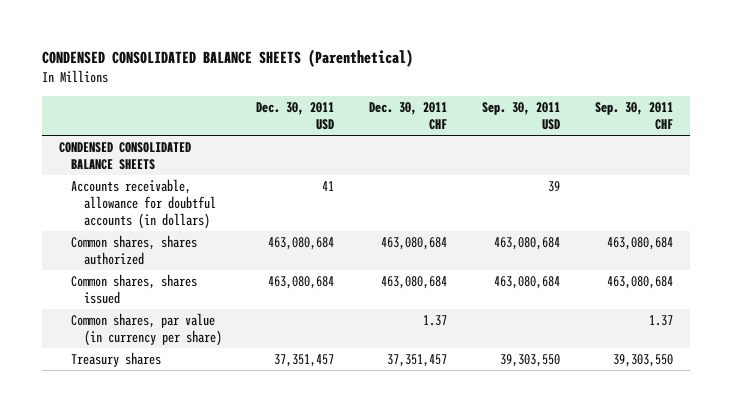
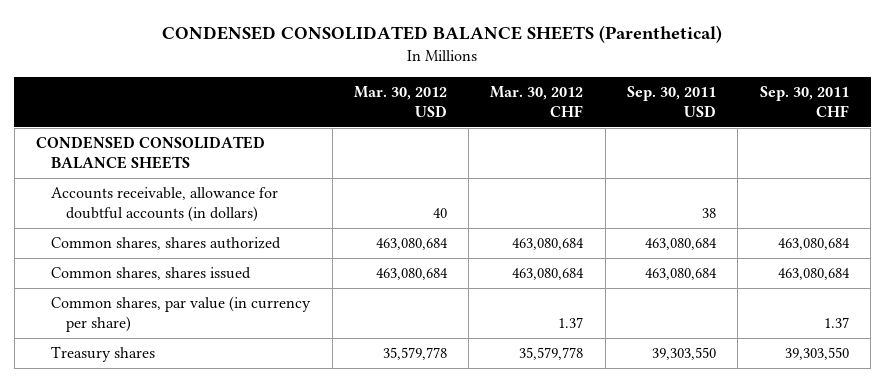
[256,102,335,131] Dec. 30, 2011 USD -> none
[369,102,448,131] Dec. 30, 2011 CHF -> none
none -> [353,86,447,117] Mar. 30, 2012 USD
none -> [490,86,584,117] Mar. 30, 2012 CHF
[548,180,561,192] 39 -> [702,208,717,219] 38

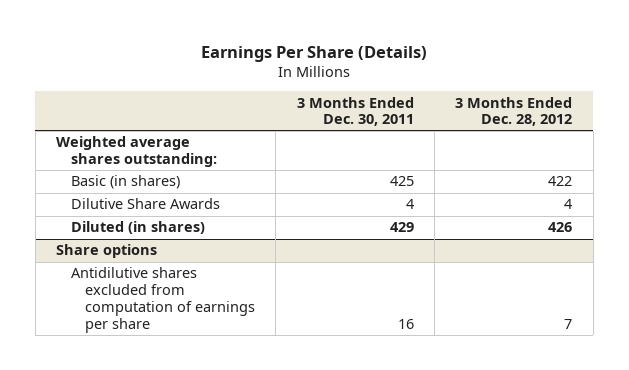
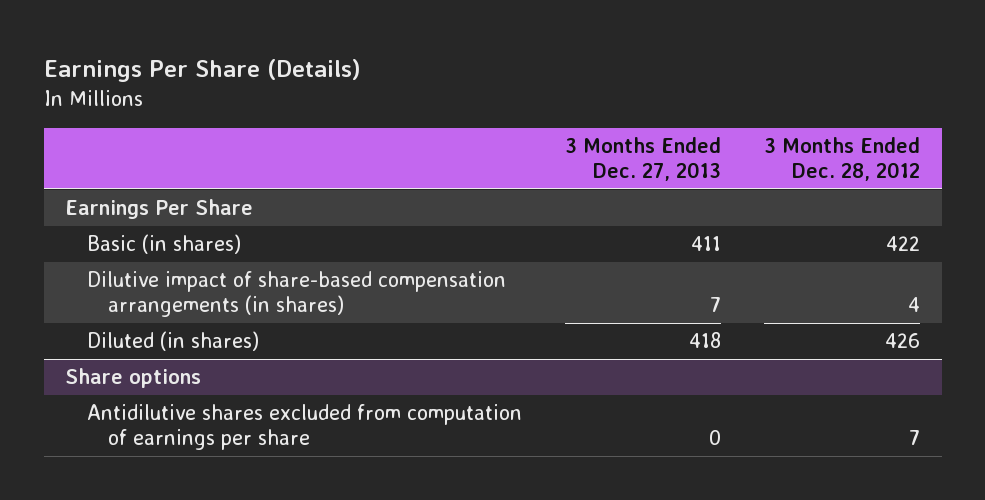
[296,96,414,127] 3 Months Ended Dec. 30, 2011 -> none
none -> [564,136,721,181] 3 Months Ended Dec. 27, 2013
[56,136,217,168] Weighted average shares outstanding: -> none
none -> [65,199,254,220] Earnings Per Share
[70,198,220,210] Dilutive Share Awards -> [86,271,506,318] Dilutive impact of share-based compensation arrangements (in shares)

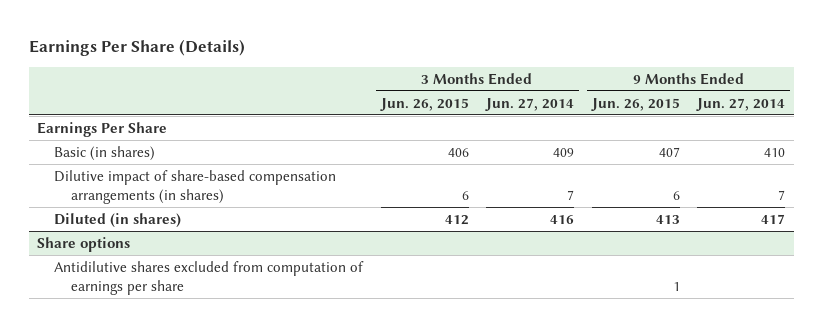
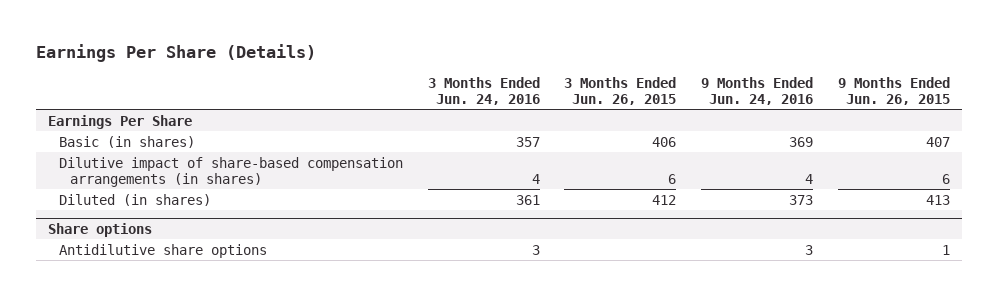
[485,97,575,111] Jun. 27, 2014 -> none
[696,97,786,111] Jun. 27, 2014 -> none
none -> [427,76,540,106] 3 Months Ended Jun. 24, 2016
none -> [701,76,814,106] 9 Months Ended Jun. 24, 2016
[54,260,365,295] Antidilutive shares excluded from computation of earnings per share -> [58,243,267,258] Antidilutive share options

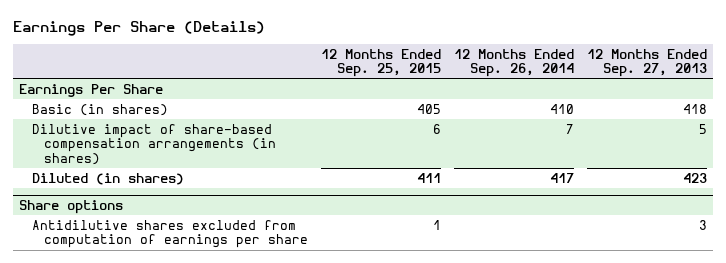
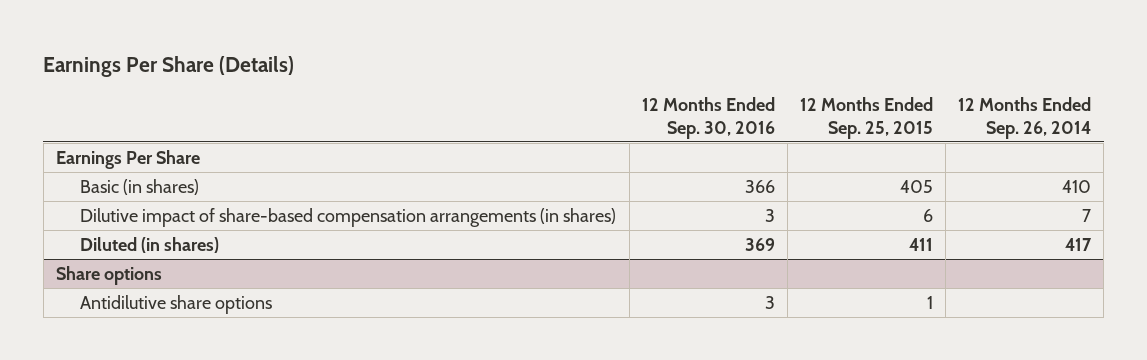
[586,48,707,78] 12 Months Ended Sep. 27, 2013 -> none
none -> [641,96,775,139] 12 Months Ended Sep. 30, 2016
[31,219,309,249] Antidilutive shares excluded from computation of earnings per share -> [80,294,273,314] Antidilutive share options

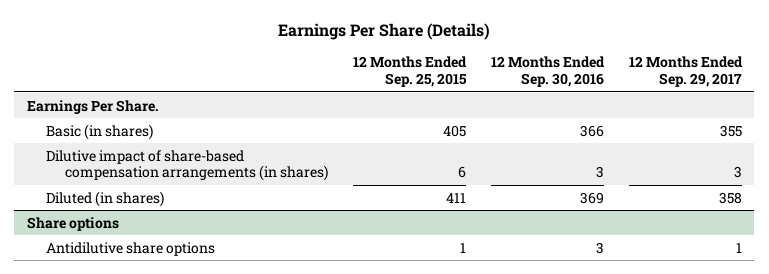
[957,96,1091,139] 12 Months Ended Sep. 26, 2014 -> none
none -> [628,56,743,88] 12 Months Ended Sep. 29, 2017
[55,149,200,169] Earnings Per Share -> [26,99,159,114] Earnings Per Share.

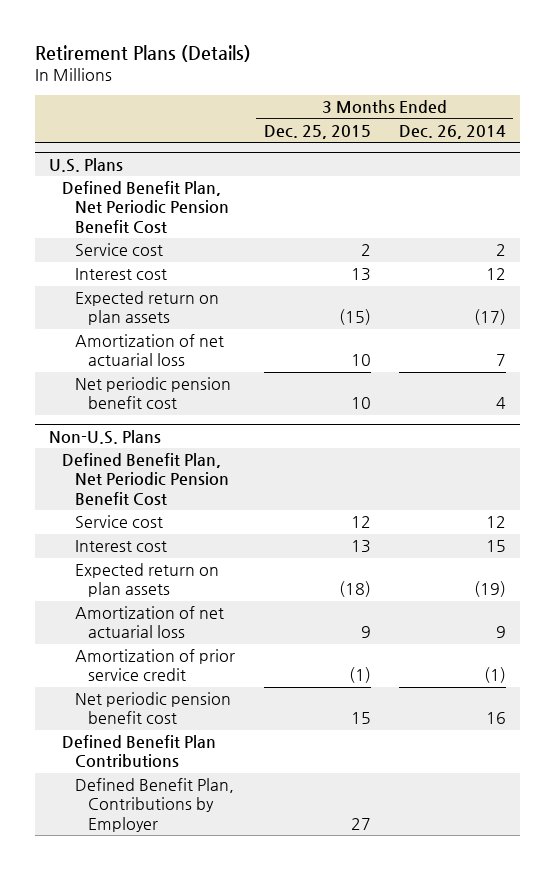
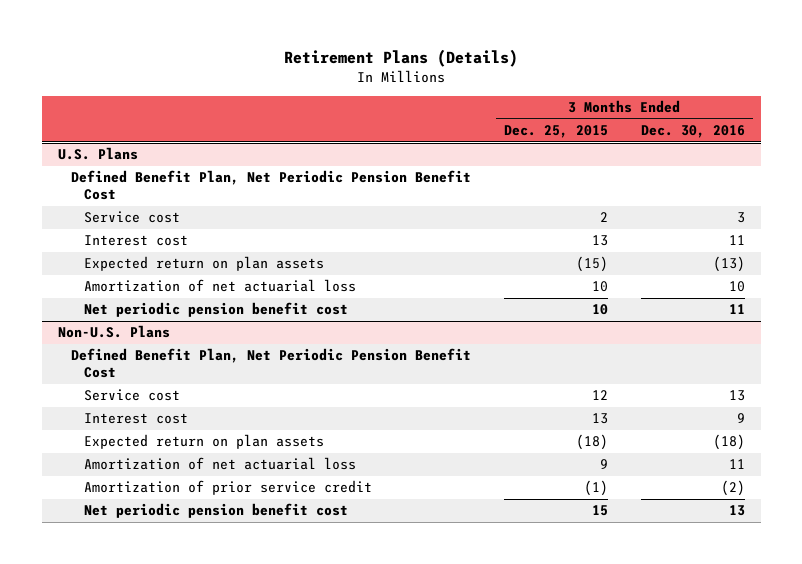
[399,124,507,139] Dec. 26, 2014 -> none
none -> [640,125,745,139] Dec. 30, 2016
[62,735,217,768] Defined Benefit Plan Contributions -> none
[75,778,235,832] Defined Benefit Plan, Contributions by Employer -> none

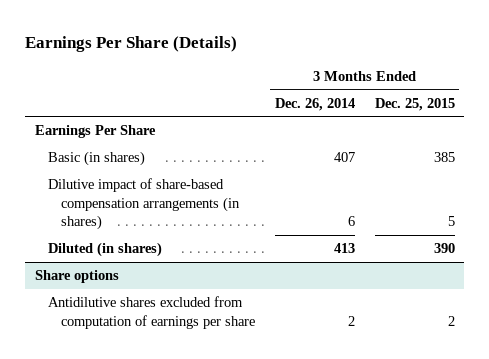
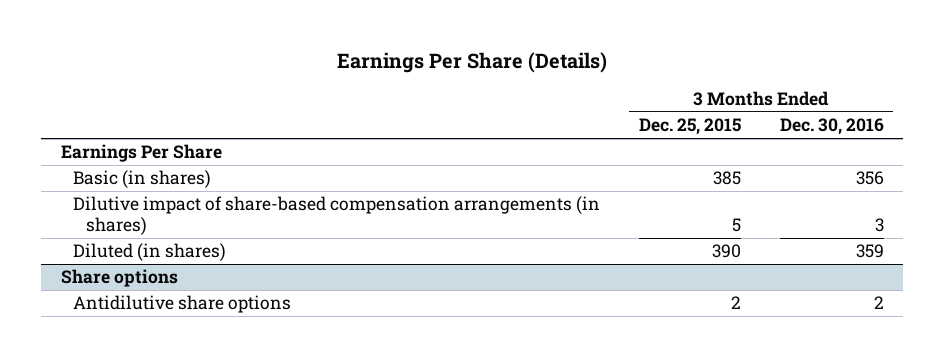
[274,97,355,111] Dec. 26, 2014 -> none
none -> [779,118,884,136] Dec. 30, 2016
[47,296,256,329] Antidilutive shares excluded from computation of earnings per share -> [73,295,292,314] Antidilutive share options

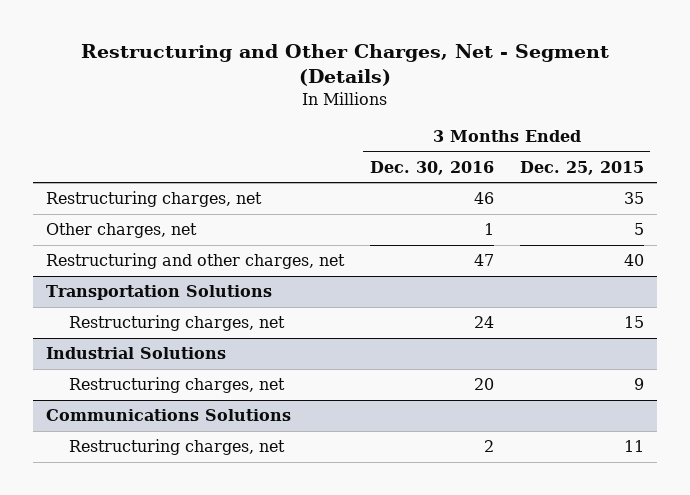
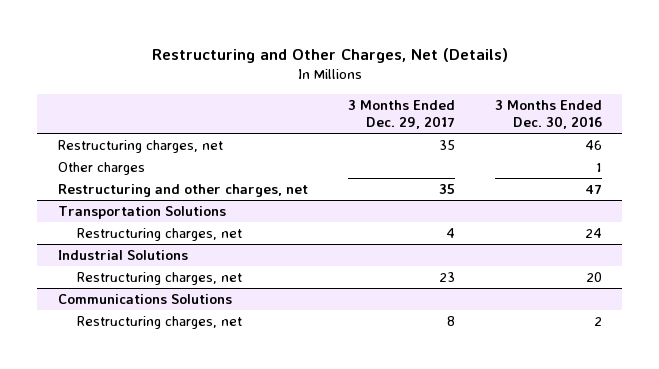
[80,43,609,87] Restructuring and Other Charges, Net - Segment (Details) -> [151,47,508,63] Restructuring and Other Charges, Net (Details)
[519,160,644,175] Dec. 25, 2015 -> none
none -> [347,99,455,129] 3 Months Ended Dec. 29, 2017
[45,223,197,239] Other charges, net -> [57,162,145,176] Other charges

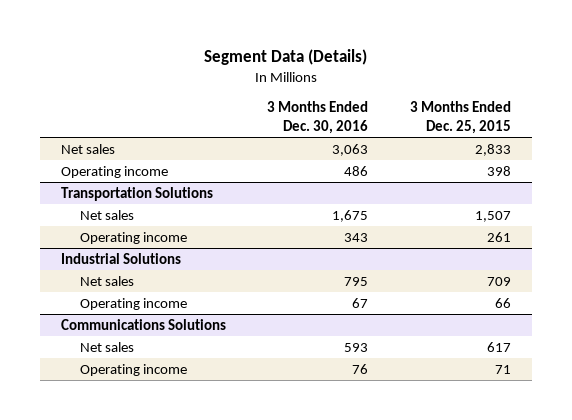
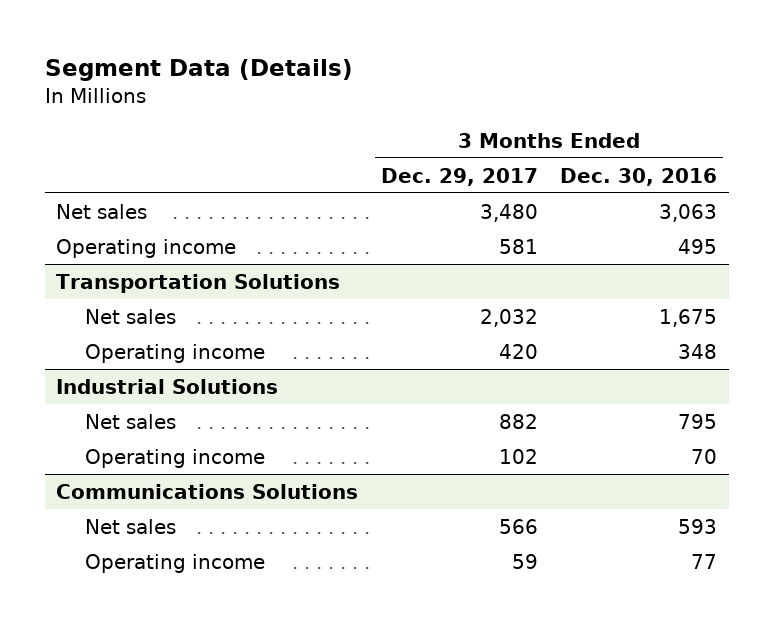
[410,101,512,134] 3 Months Ended Dec. 25, 2015 -> none
none -> [380,167,538,186] Dec. 29, 2017
[344,165,369,176] 486 -> [678,238,718,254] 495
[344,232,369,242] 343 -> [678,343,718,359] 348
[352,297,369,308] 67 -> [691,448,718,464] 70
[352,363,369,374] 76 -> [691,553,718,569] 77

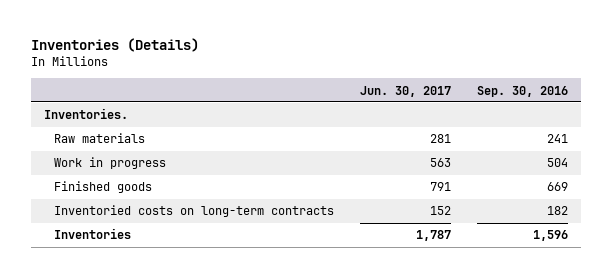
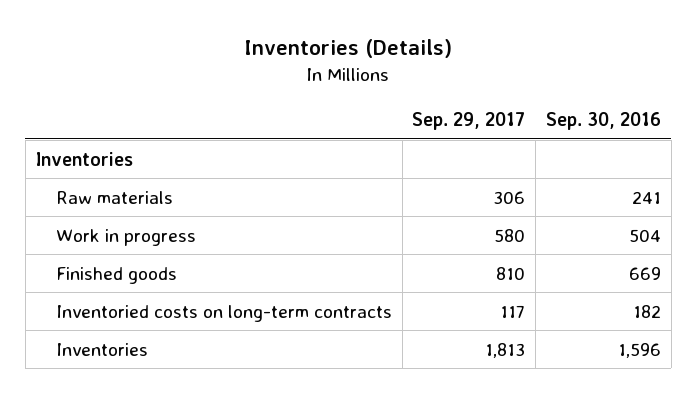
[359,85,451,97] Jun. 30, 2017 -> none
none -> [412,111,526,130] Sep. 29, 2017
[43,108,128,120] Inventories. -> [35,151,133,166] Inventories

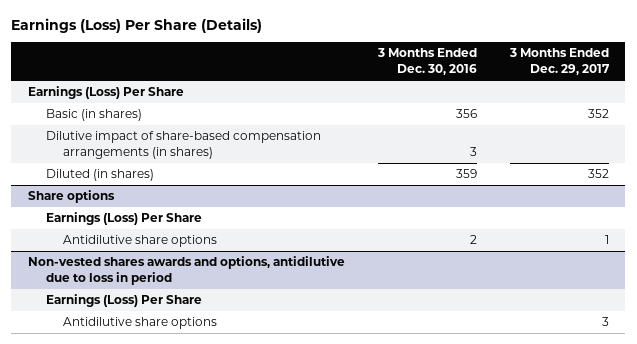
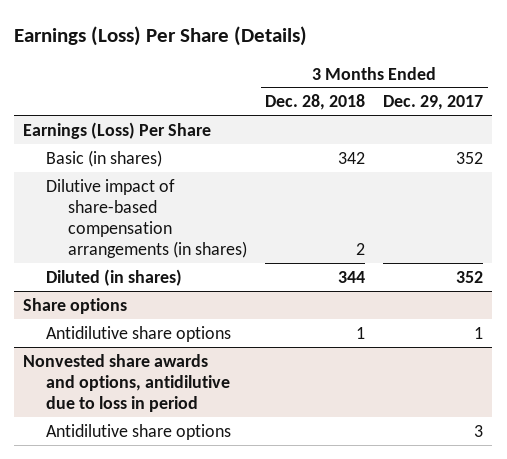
[376,48,477,75] 3 Months Ended Dec. 30, 2016 -> none
none -> [265,94,366,111] Dec. 28, 2018
[45,212,202,226] Earnings (Loss) Per Share -> none
[45,294,202,308] Earnings (Loss) Per Share -> none
[27,256,345,285] Non-vested shares awards and options, antidilutive due to loss in period -> [23,353,230,413] Nonvested share awards and options, antidilutive due to loss in period

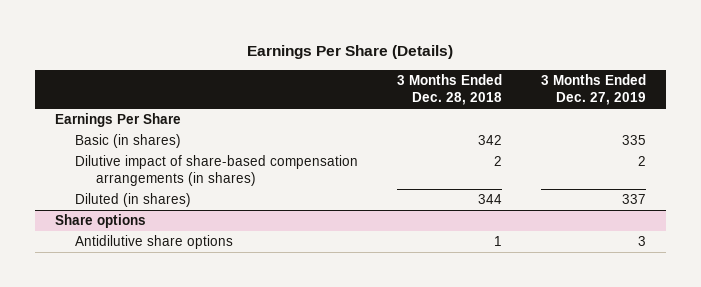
[14,26,308,47] Earnings (Loss) Per Share (Details) -> [247,45,454,60] Earnings Per Share (Details)
[383,95,484,111] Dec. 29, 2017 -> none
none -> [541,74,647,106] 3 Months Ended Dec. 27, 2019
[23,121,212,139] Earnings (Loss) Per Share -> [54,113,181,128] Earnings Per Share
[23,353,230,413] Nonvested share awards and options, antidilutive due to loss in period -> none
[45,423,231,440] Antidilutive share options -> none

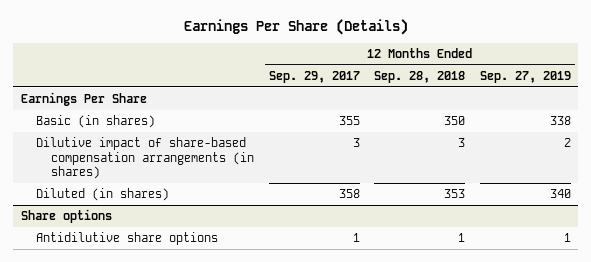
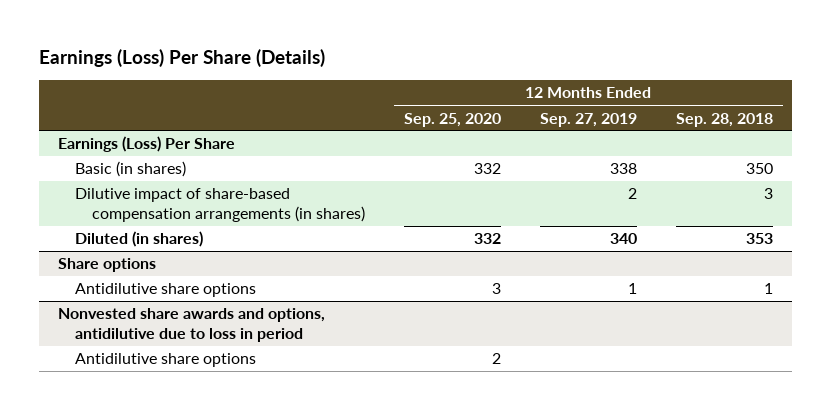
[183,19,408,36] Earnings Per Share (Details) -> [38,48,325,67] Earnings (Loss) Per Share (Details)
[268,70,360,83] Sep. 29, 2017 -> none
none -> [403,112,501,127] Sep. 25, 2020
[20,92,147,107] Earnings Per Share -> [58,136,236,153] Earnings (Loss) Per Share
none -> [58,308,326,343] Nonvested share awards and options, antidilutive due to loss in period
none -> [75,353,257,368] Antidilutive share options

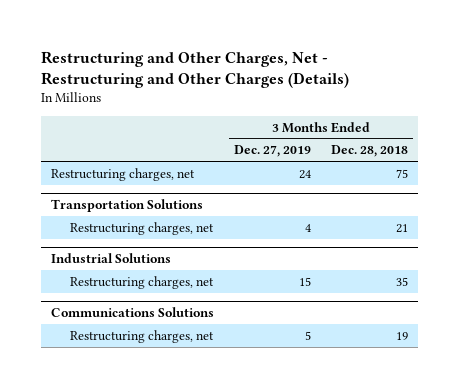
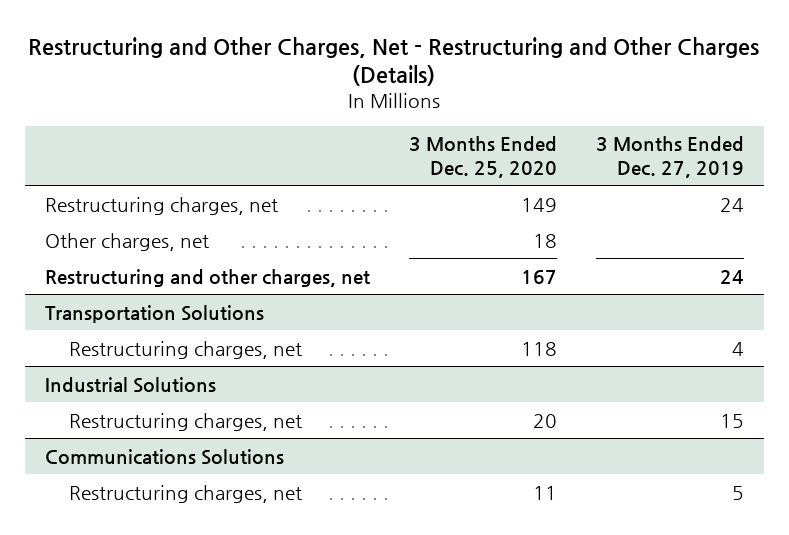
[330,145,408,158] Dec. 28, 2018 -> none
none -> [408,136,557,178] 3 Months Ended Dec. 25, 2020
none -> [44,232,209,251] Other charges, net
none -> [44,268,370,287] Restructuring and other charges, net

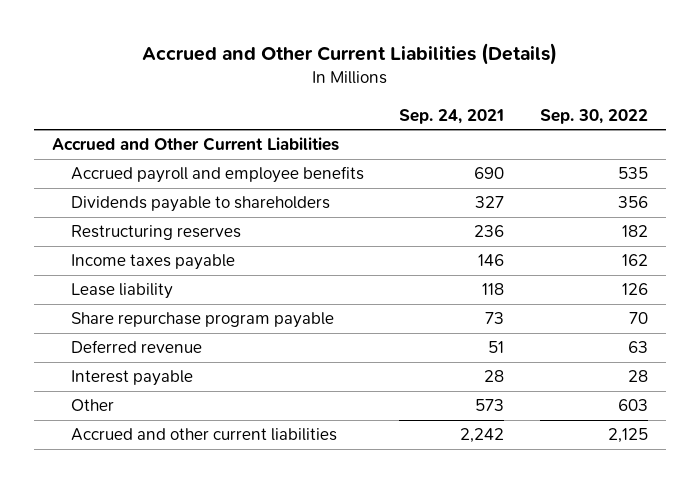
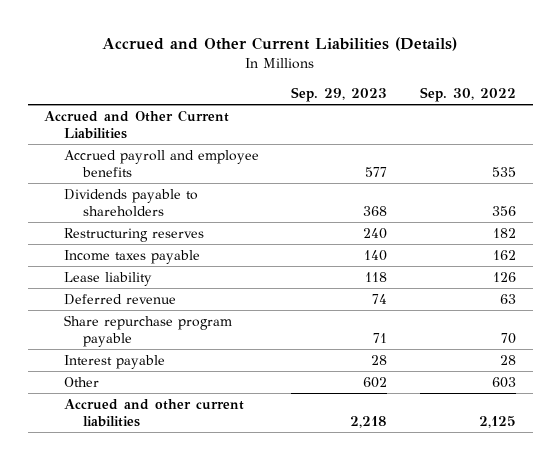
[399,108,505,124] Sep. 24, 2021 -> none
none -> [291,86,388,102] Sep. 29, 2023
[70,312,334,329] Share repurchase program payable -> [63,314,232,347] Share repurchase program payable

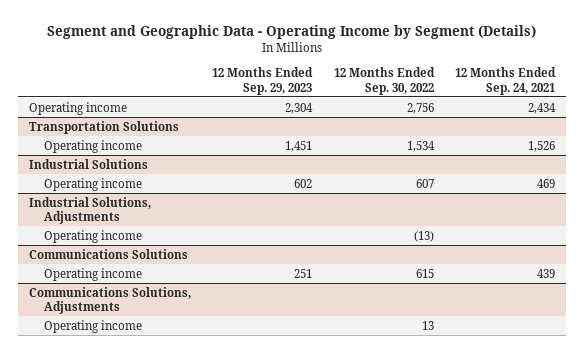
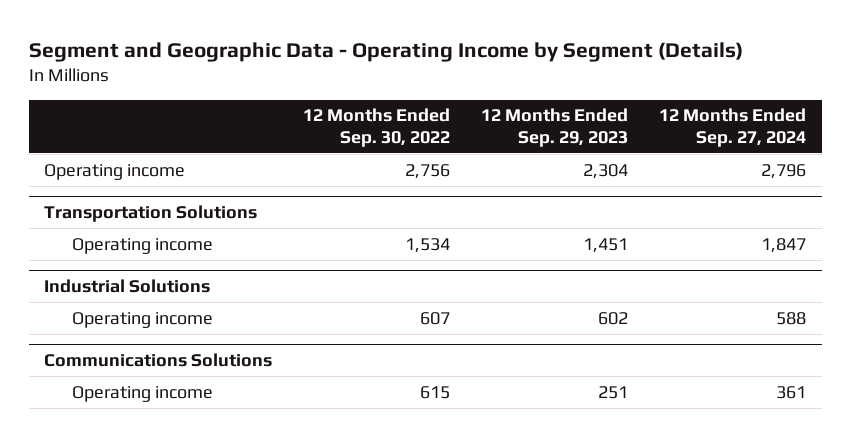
[455,67,557,95] 12 Months Ended Sep. 24, 2021 -> none
none -> [659,108,807,147] 12 Months Ended Sep. 27, 2024
[28,196,151,224] Industrial Solutions, Adjustments -> none
[44,229,143,243] Operating income -> none
[28,286,191,314] Communications Solutions, Adjustments -> none
[44,319,143,333] Operating income -> none

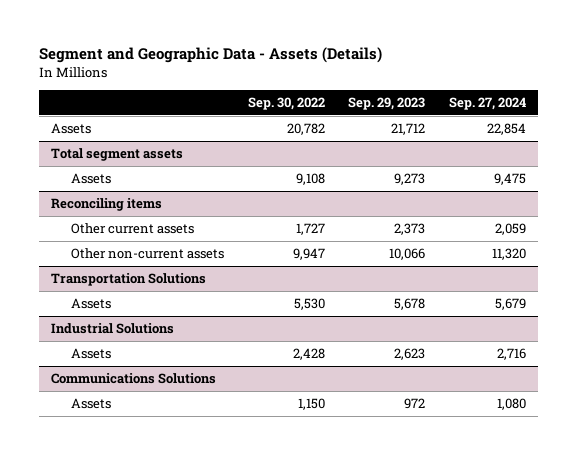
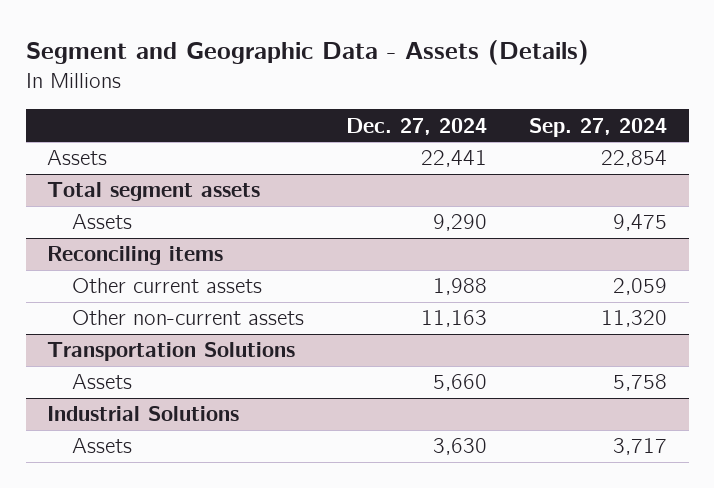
[247,97,325,111] Sep. 30, 2022 -> none
[348,97,426,111] Sep. 29, 2023 -> none
none -> [346,117,488,135] Dec. 27, 2024
[495,298,527,311] 5,679 -> [613,374,668,392] 5,758
[51,373,217,385] Communications Solutions -> none
[70,398,111,410] Assets -> none
[497,348,527,361] 2,716 -> [613,438,668,456] 3,717

